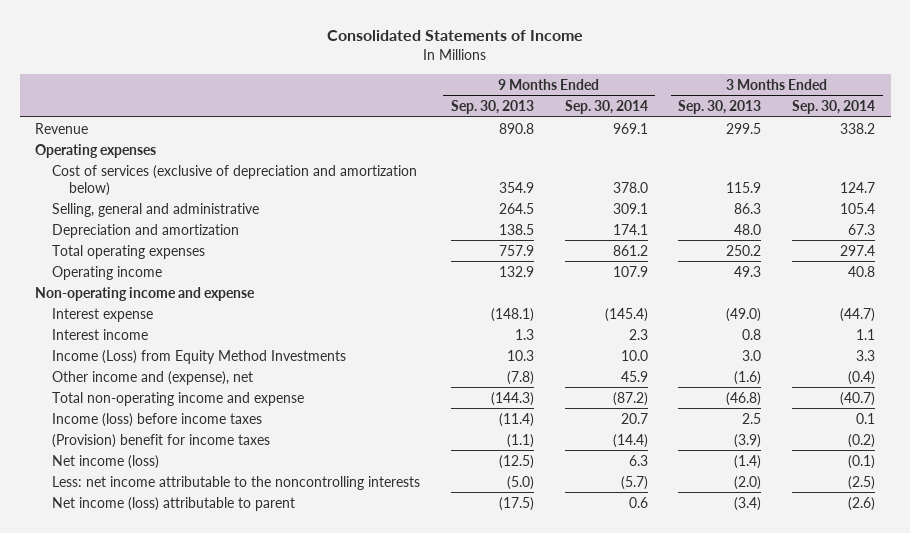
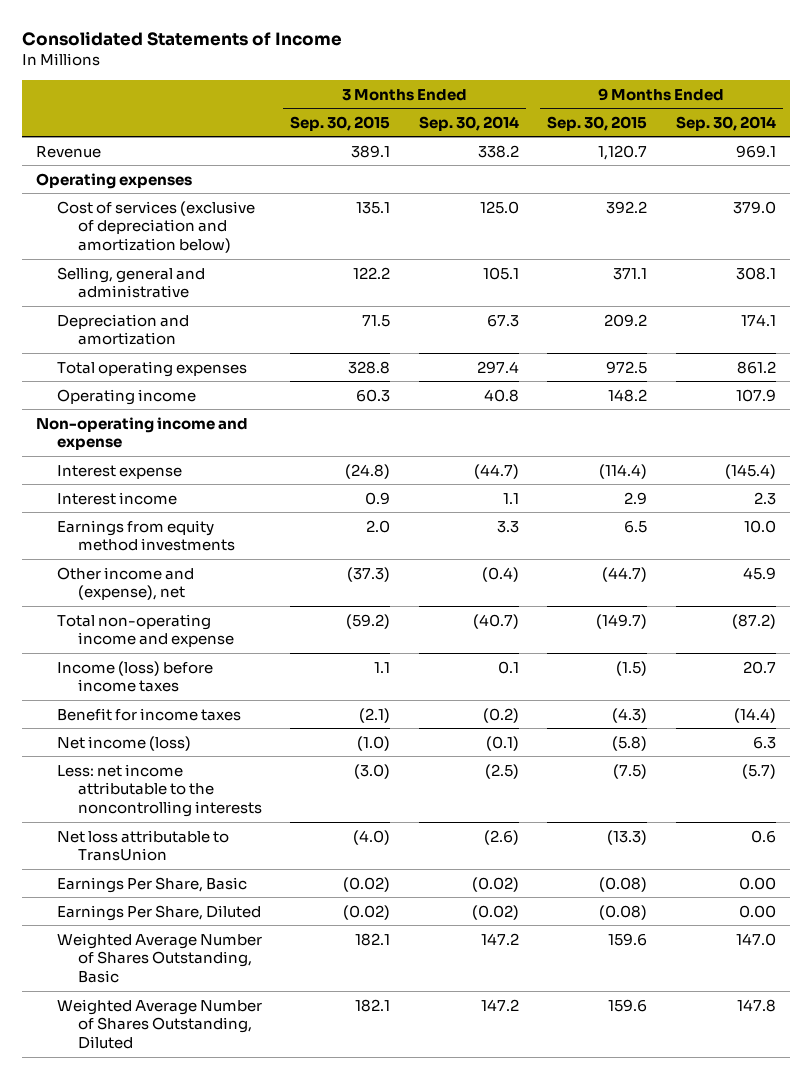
[450,100,534,115] Sep. 30, 2013 -> none
[678,100,762,115] Sep. 30, 2013 -> none
none -> [290,115,391,131] Sep. 30, 2015
none -> [547,115,648,131] Sep. 30, 2015
[612,181,648,193] 378.0 -> [732,200,776,214] 379.0
[840,181,876,193] 124.7 -> [479,200,519,214] 125.0
[612,202,648,214] 309.1 -> [735,266,776,280] 308.1
[840,202,876,214] 105.4 -> [482,266,519,280] 105.1
[51,349,346,364] Income (Loss) from Equity Method Investments -> [57,519,235,552] Earnings from equity method investments
[51,433,270,448] (Provision) benefit for income taxes -> [57,707,242,721] Benefit for income taxes
[51,496,295,511] Net income (loss) attributable to parent -> [57,829,230,862] Net loss attributable to TransUnion
none -> [57,876,248,893] Earnings Per Share, Basic
none -> [57,904,262,921] Earnings Per Share, Diluted
none -> [57,932,263,983] Weighted Average Number of Shares Outstanding, Basic
none -> [57,998,263,1049] Weighted Average Number of Shares Outstanding, Diluted

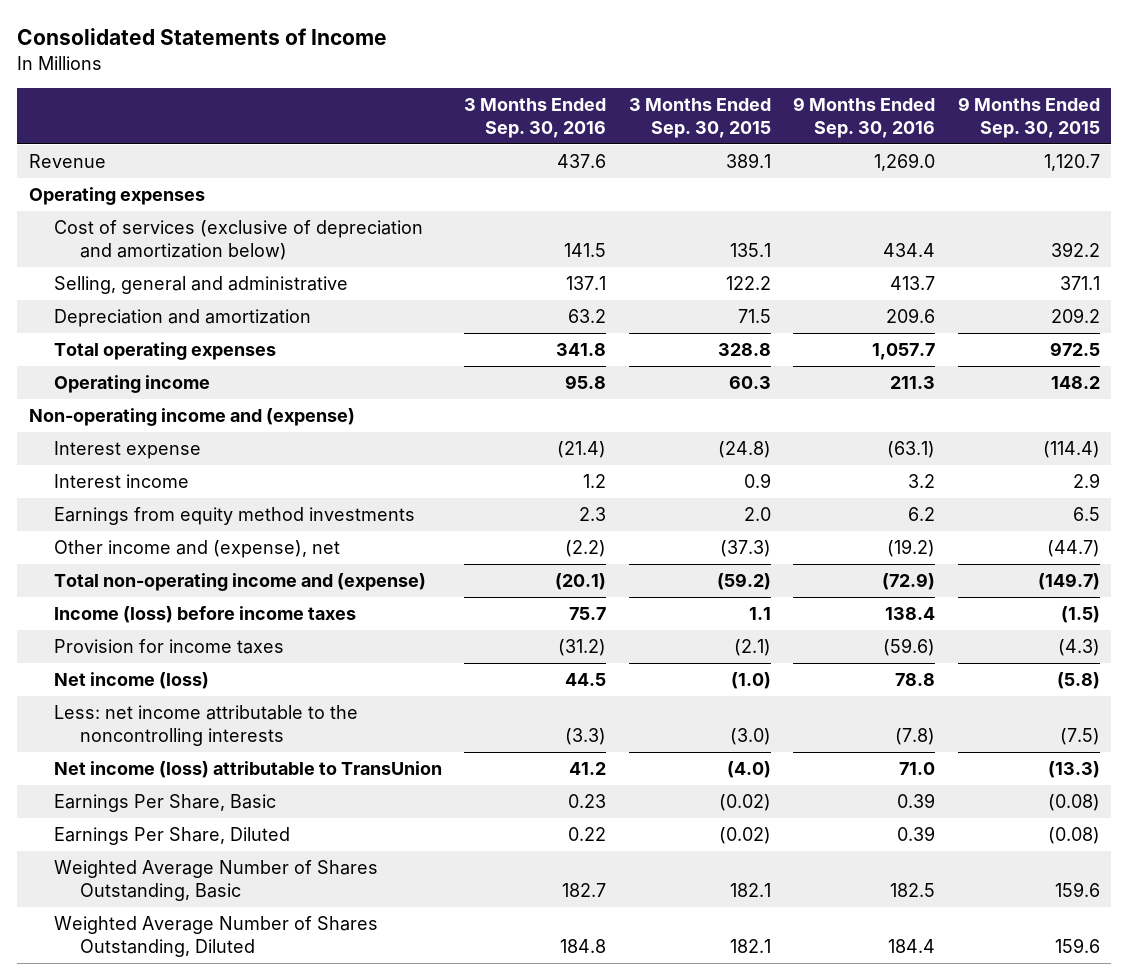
[418,115,519,131] Sep. 30, 2014 -> none
[675,115,776,131] Sep. 30, 2014 -> none
none -> [464,98,607,138] 3 Months Ended Sep. 30, 2016
none -> [793,97,936,138] 9 Months Ended Sep. 30, 2016
[36,416,249,451] Non-operating income and expense -> [28,408,355,427] Non-operating income and (expense)
[57,613,234,648] Total non-operating income and expense -> [54,573,427,592] Total non-operating income and (expense)
[57,707,242,721] Benefit for income taxes -> [54,639,285,655] Provision for income taxes
[57,829,230,862] Net loss attributable to TransUnion -> [54,761,443,779] Net income (loss) attributable to TransUnion

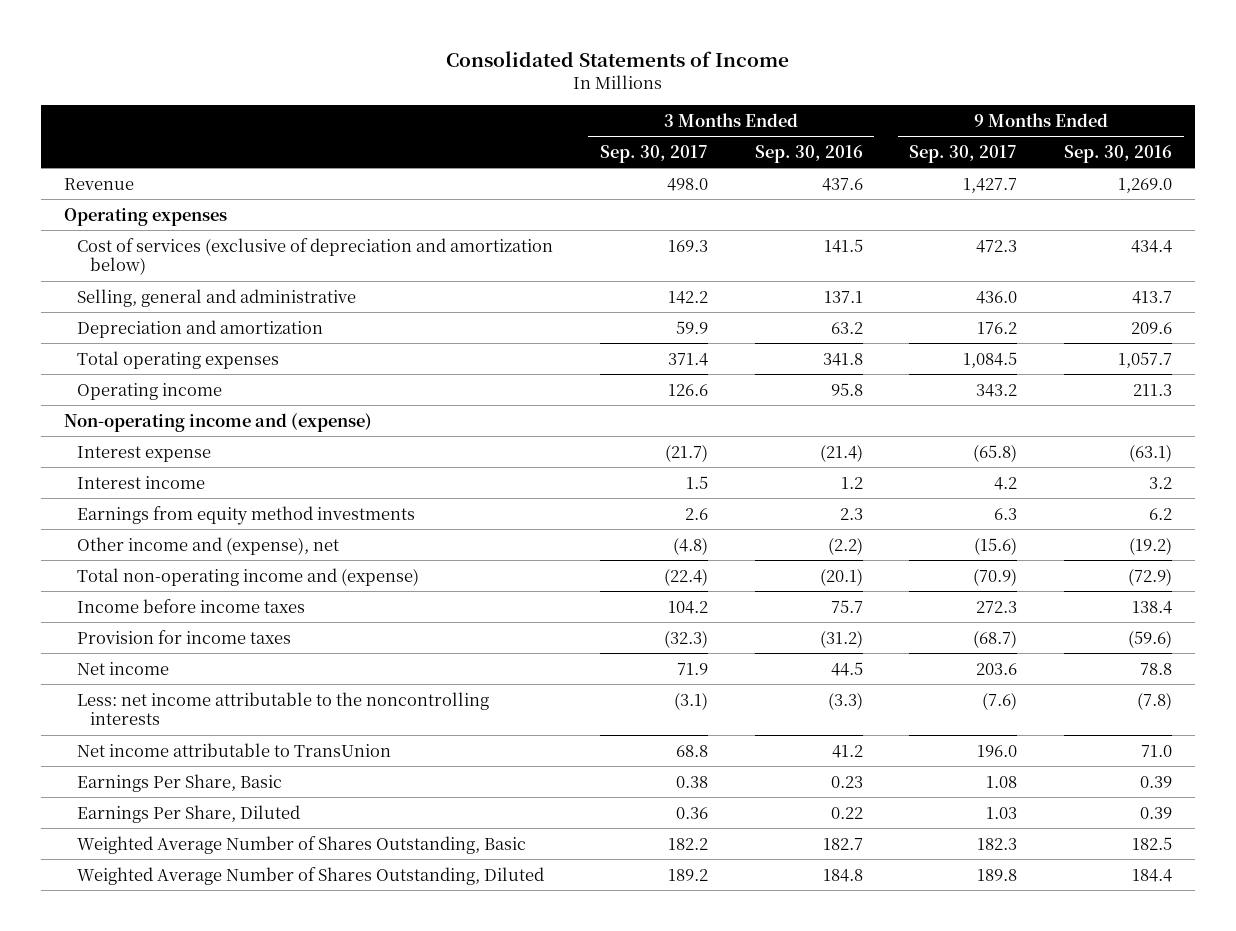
[628,98,771,138] 3 Months Ended Sep. 30, 2015 -> none
[957,97,1100,138] 9 Months Ended Sep. 30, 2015 -> none
none -> [599,144,708,163] Sep. 30, 2017
none -> [909,144,1018,163] Sep. 30, 2017
[54,606,357,624] Income (loss) before income taxes -> [77,598,306,613] Income before income taxes
[54,672,210,690] Net income (loss) -> [77,661,170,675] Net income
[54,761,443,779] Net income (loss) attributable to TransUnion -> [77,742,392,757] Net income attributable to TransUnion

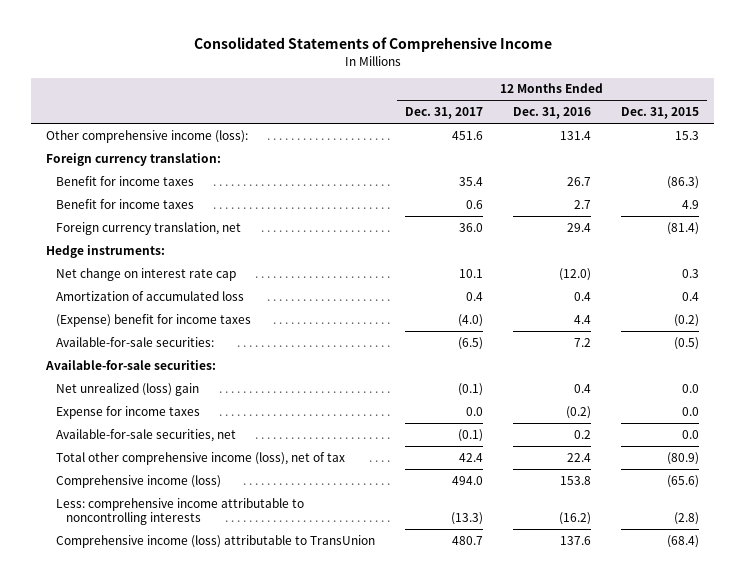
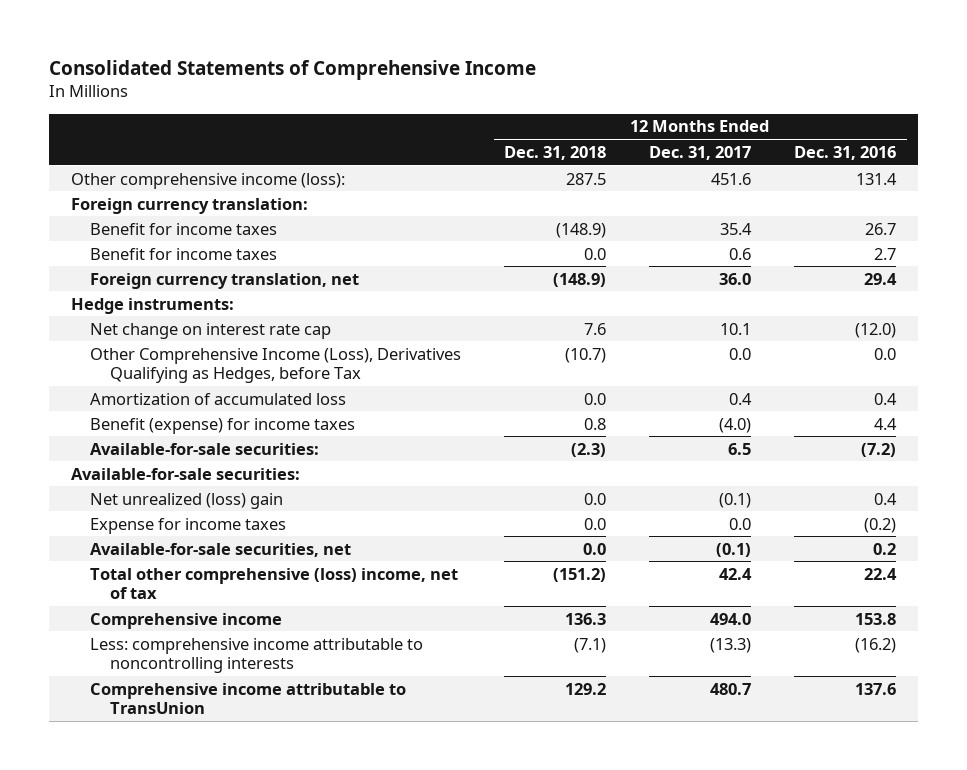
[621,107,700,120] Dec. 31, 2015 -> none
none -> [504,145,607,160] Dec. 31, 2018
none -> [90,347,462,384] Other Comprehensive Income (Loss), Derivatives Qualifying as Hedges, before Tax
[55,313,251,327] (Expense) benefit for income taxes -> [90,417,356,434] Benefit (expense) for income taxes
[457,336,483,350] (6.5) -> [728,442,752,455] 6.5
[574,337,592,347] 7.2 -> [861,442,897,457] (7.2)
[55,451,345,465] Total other comprehensive income (loss), net of tax -> [90,567,459,600] Total other comprehensive (loss) income, net of tax
[55,474,221,488] Comprehensive income (loss) -> [90,612,283,629] Comprehensive income
[55,534,375,548] Comprehensive income (loss) attributable to TransUnion -> [90,682,407,715] Comprehensive income attributable to TransUnion

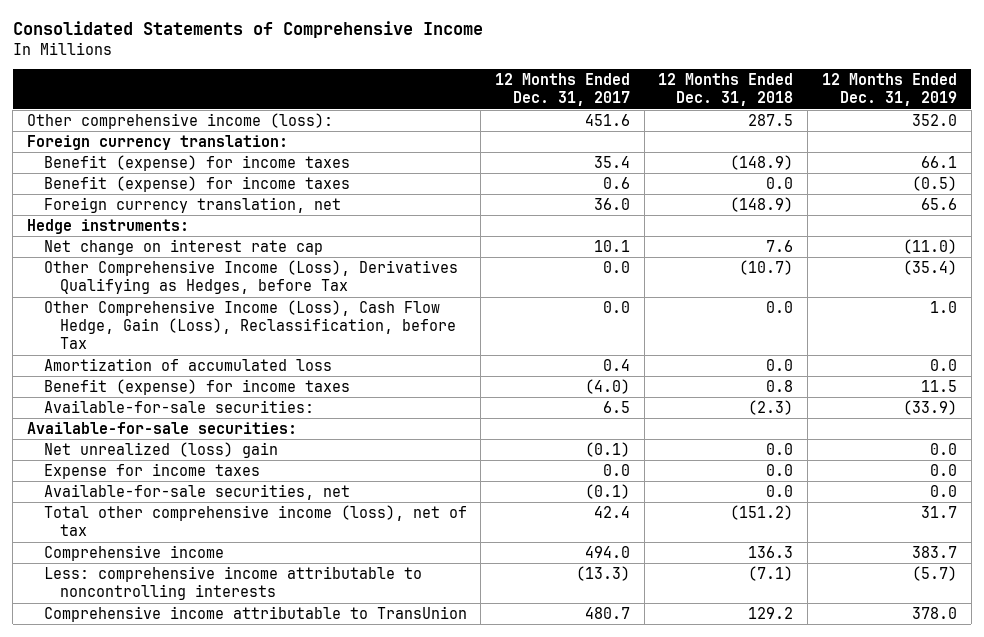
[794,145,897,160] Dec. 31, 2016 -> none
none -> [821,73,957,107] 12 Months Ended Dec. 31, 2019
[90,222,278,235] Benefit for income taxes -> [43,155,350,172] Benefit (expense) for income taxes
[90,247,278,260] Benefit for income taxes -> [43,176,350,193] Benefit (expense) for income taxes
none -> [43,300,457,350] Other Comprehensive Income (Loss), Cash Flow Hedge, Gain (Loss), Reclassification, before Tax
[90,567,459,600] Total other comprehensive (loss) income, net of tax -> [43,505,467,537] Total other comprehensive income (loss), net of tax

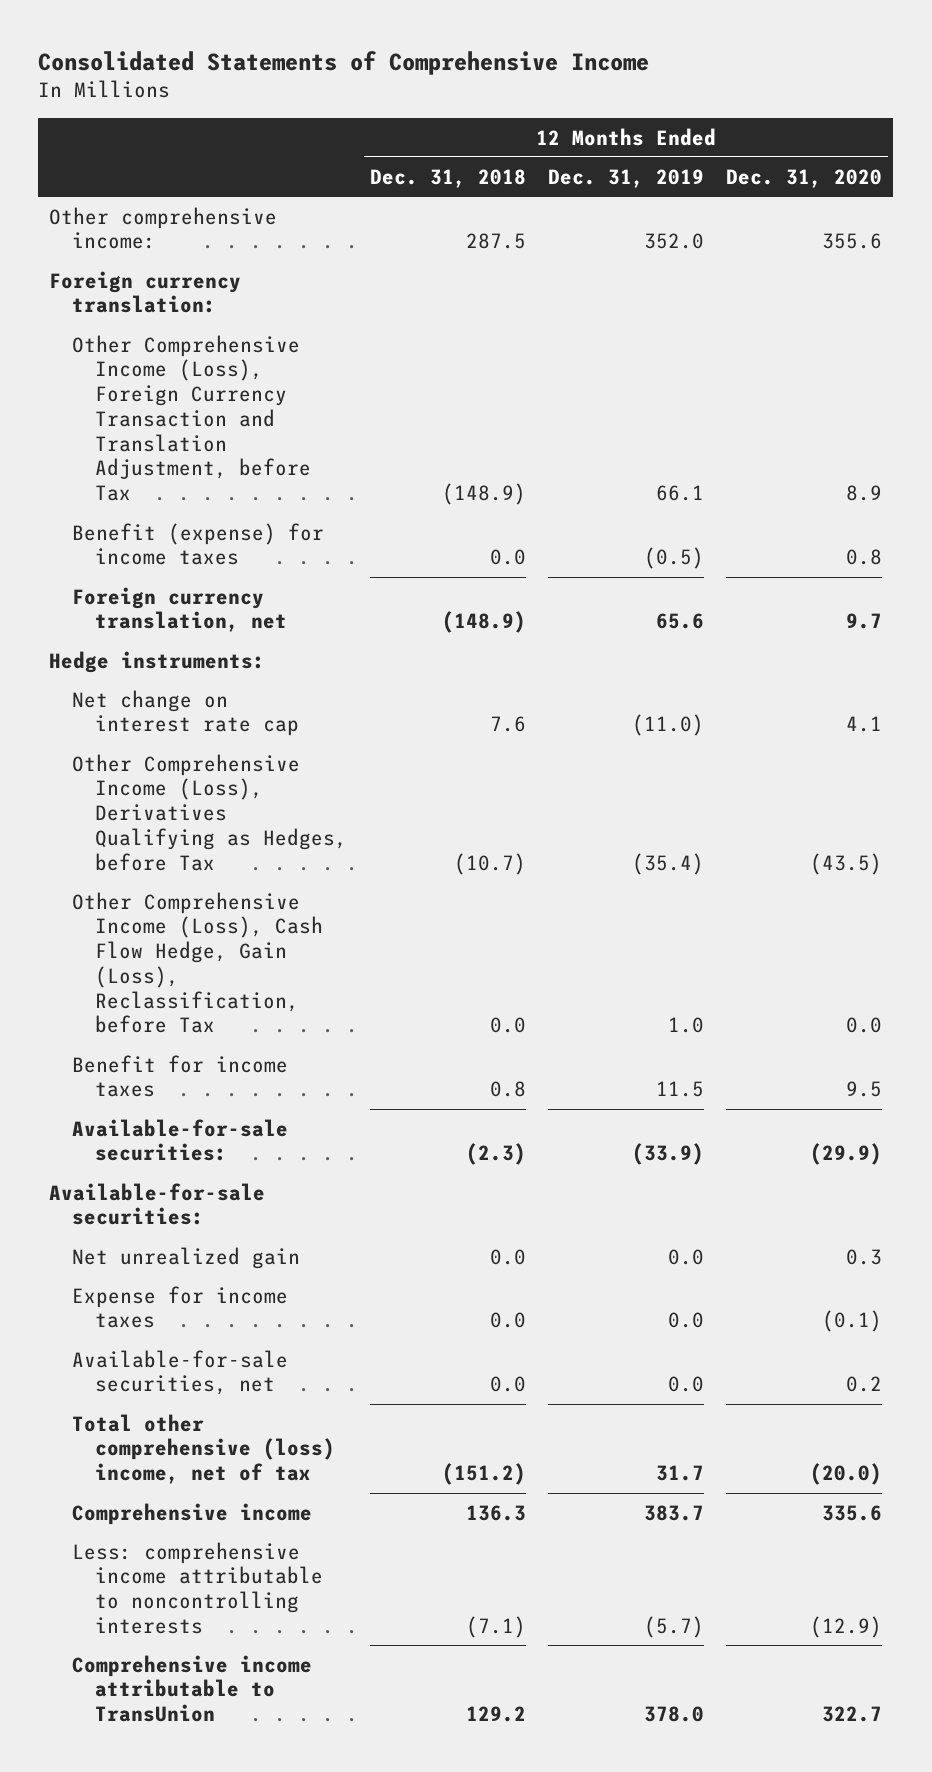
[494,73,630,107] 12 Months Ended Dec. 31, 2017 -> none
none -> [726,168,883,188] Dec. 31, 2020
[26,113,333,130] Other comprehensive income (loss): -> [49,206,278,250] Other comprehensive income:
[43,155,350,172] Benefit (expense) for income taxes -> [72,334,312,502] Other Comprehensive Income (Loss), Foreign Currency Transaction and Translation Adjustment, before Tax
[43,358,332,372] Amortization of accumulated loss -> none
[43,379,350,396] Benefit (expense) for income taxes -> [72,1054,289,1098] Benefit for income taxes
[43,442,278,459] Net unrealized (loss) gain -> [72,1246,301,1269] Net unrealized gain
[43,505,467,537] Total other comprehensive income (loss), net of tax -> [72,1413,336,1485] Total other comprehensive (loss) income, net of tax

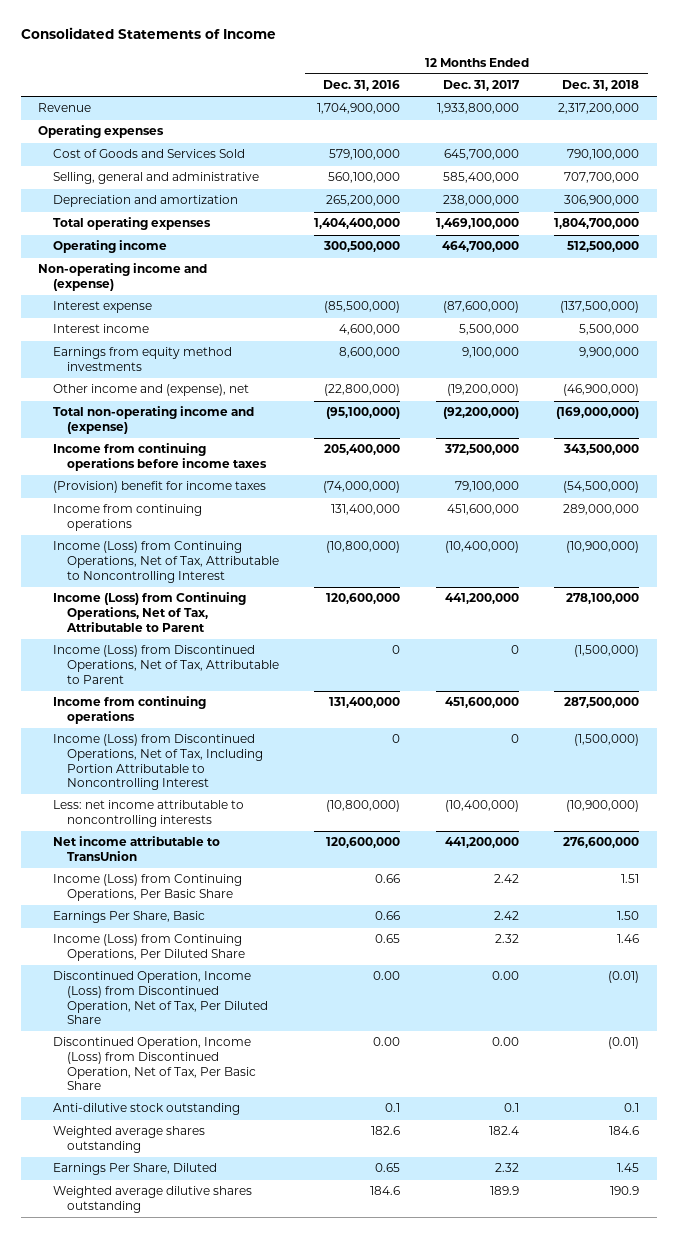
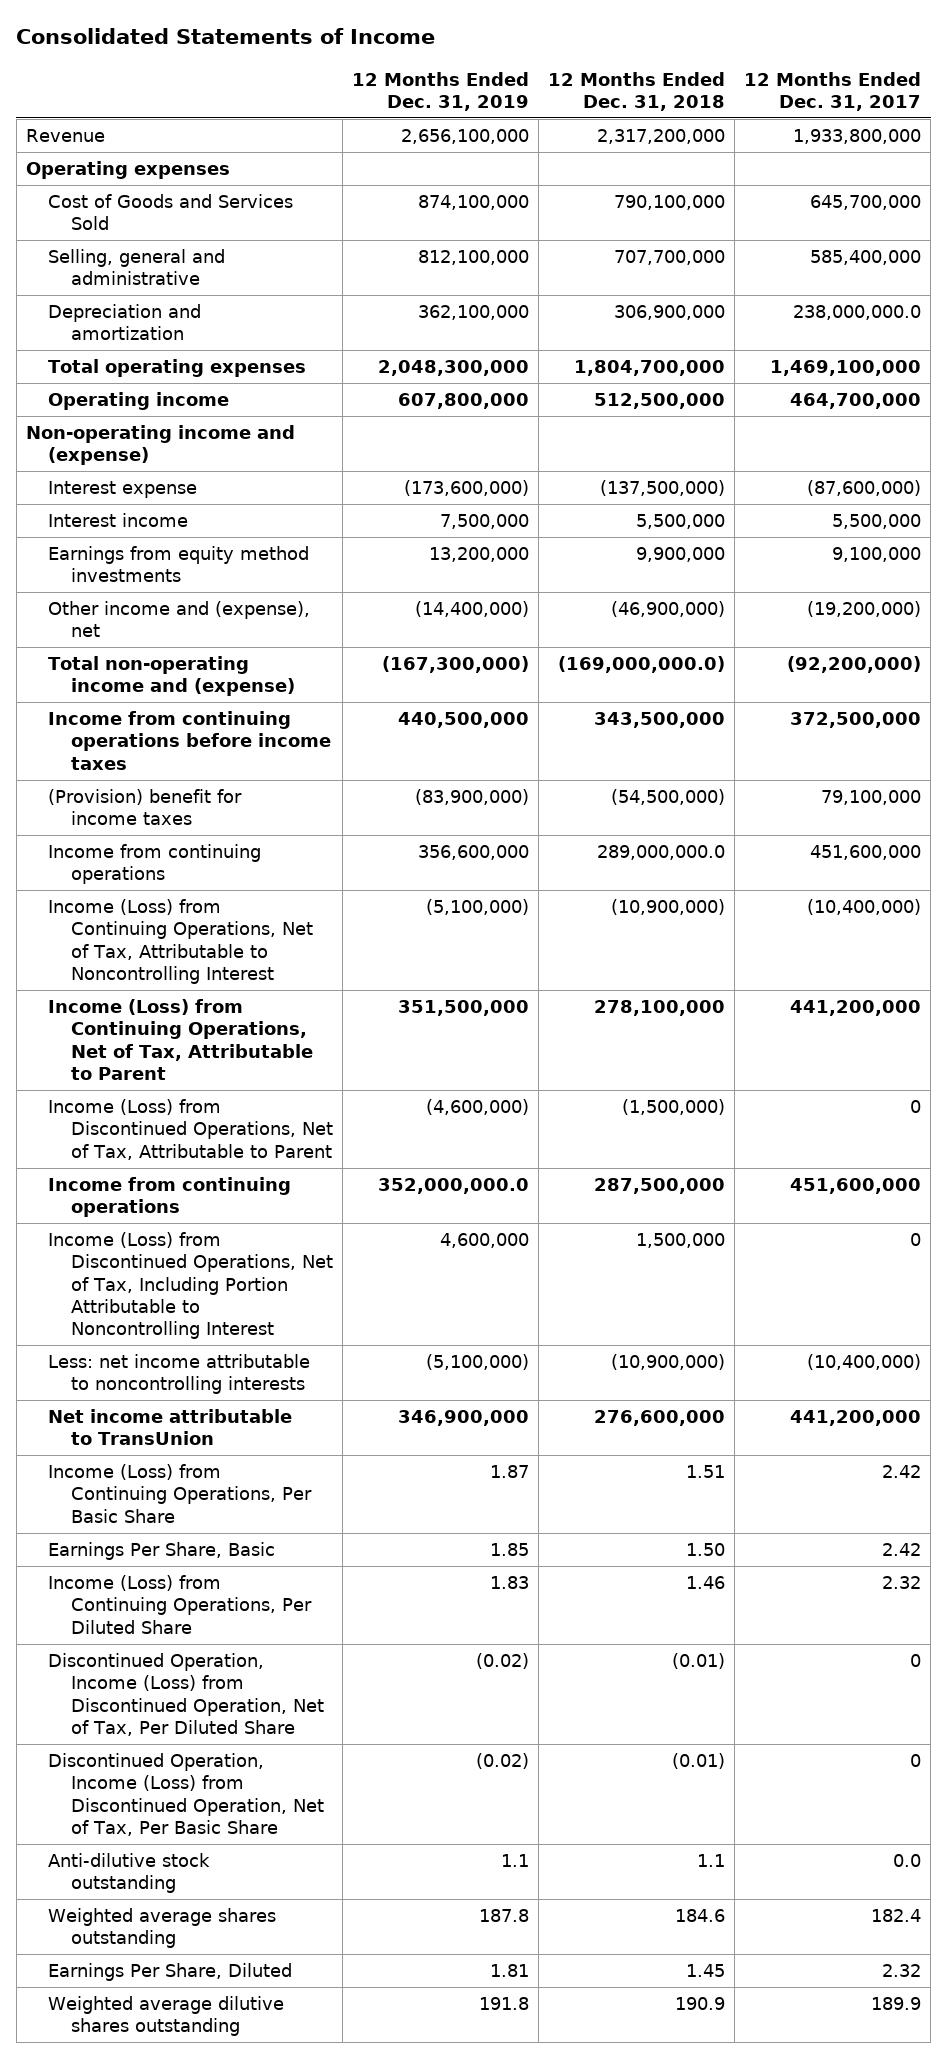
[323,80,401,92] Dec. 31, 2016 -> none
none -> [352,71,530,111] 12 Months Ended Dec. 31, 2019
[442,195,519,207] 238,000,000 -> [793,305,922,321] 238,000,000.0
[556,407,640,420] (169,000,000) -> [558,656,726,674] (169,000,000.0)
[563,504,640,516] 289,000,000 -> [597,845,726,861] 289,000,000.0
[574,734,640,747] (1,500,000) -> [636,1233,726,1249] 1,500,000
[491,971,519,981] 0.00 -> [910,1654,922,1668] 0
[491,1037,519,1047] 0.00 -> [910,1754,922,1768] 0
[503,1103,519,1113] 0.1 -> [893,1854,922,1868] 0.0
[624,1103,640,1113] 0.1 -> [697,1854,726,1868] 1.1

